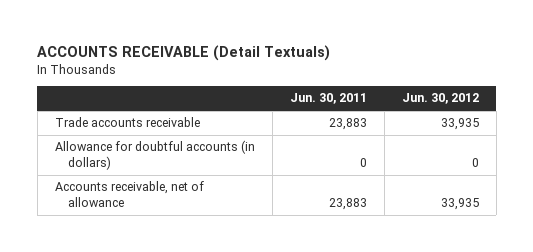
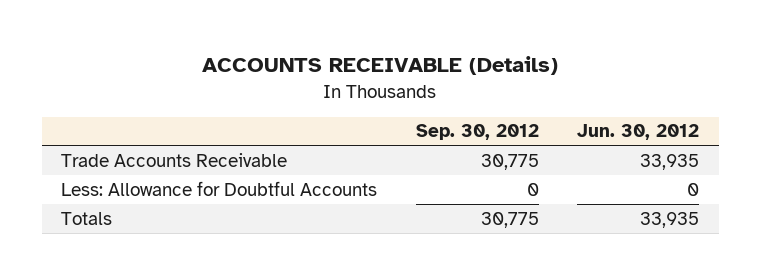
[37,44,331,61] ACCOUNTS RECEIVABLE (Detail Textuals) -> [202,55,559,75] ACCOUNTS RECEIVABLE (Details)
[289,93,367,105] Jun. 30, 2011 -> none
none -> [415,124,539,141] Sep. 30, 2012
[54,117,200,128] Trade accounts receivable -> [61,152,288,167] Trade Accounts Receivable
[54,140,255,170] Allowance for doubtful accounts (in dollars) -> [61,180,378,196] Less: Allowance for Doubtful Accounts
[54,181,204,207] Accounts receivable, net of allowance -> [61,211,113,225] Totals

